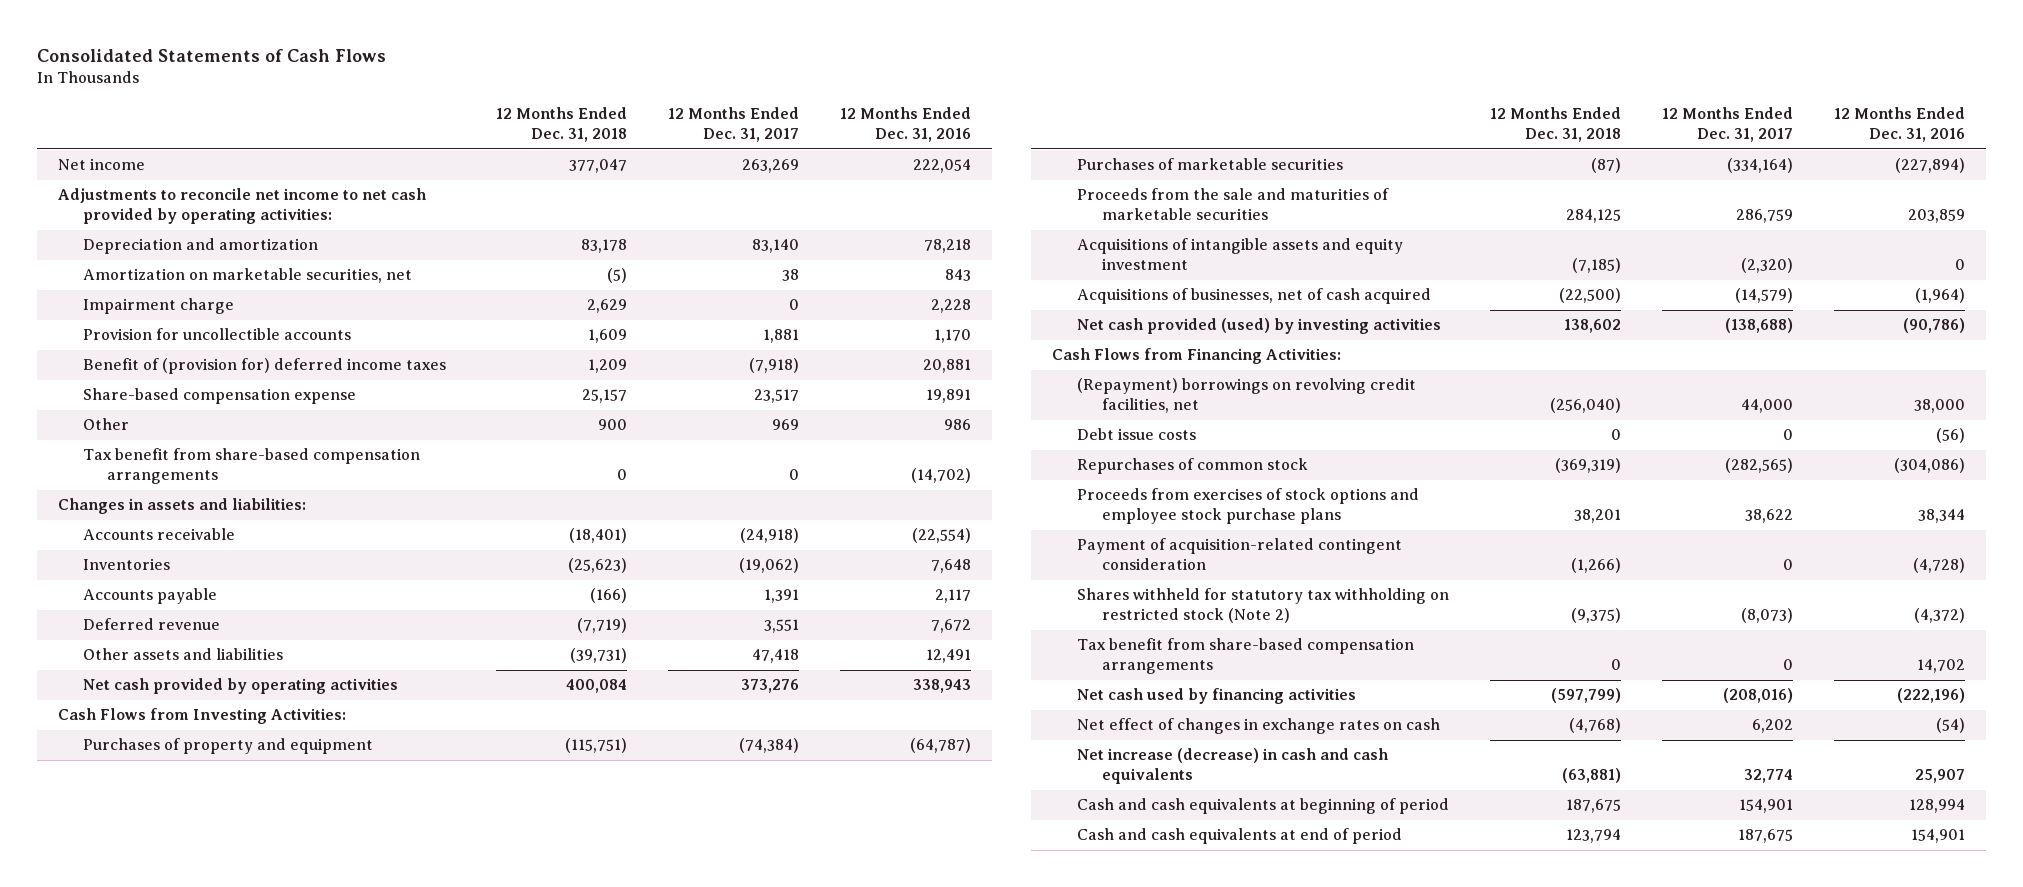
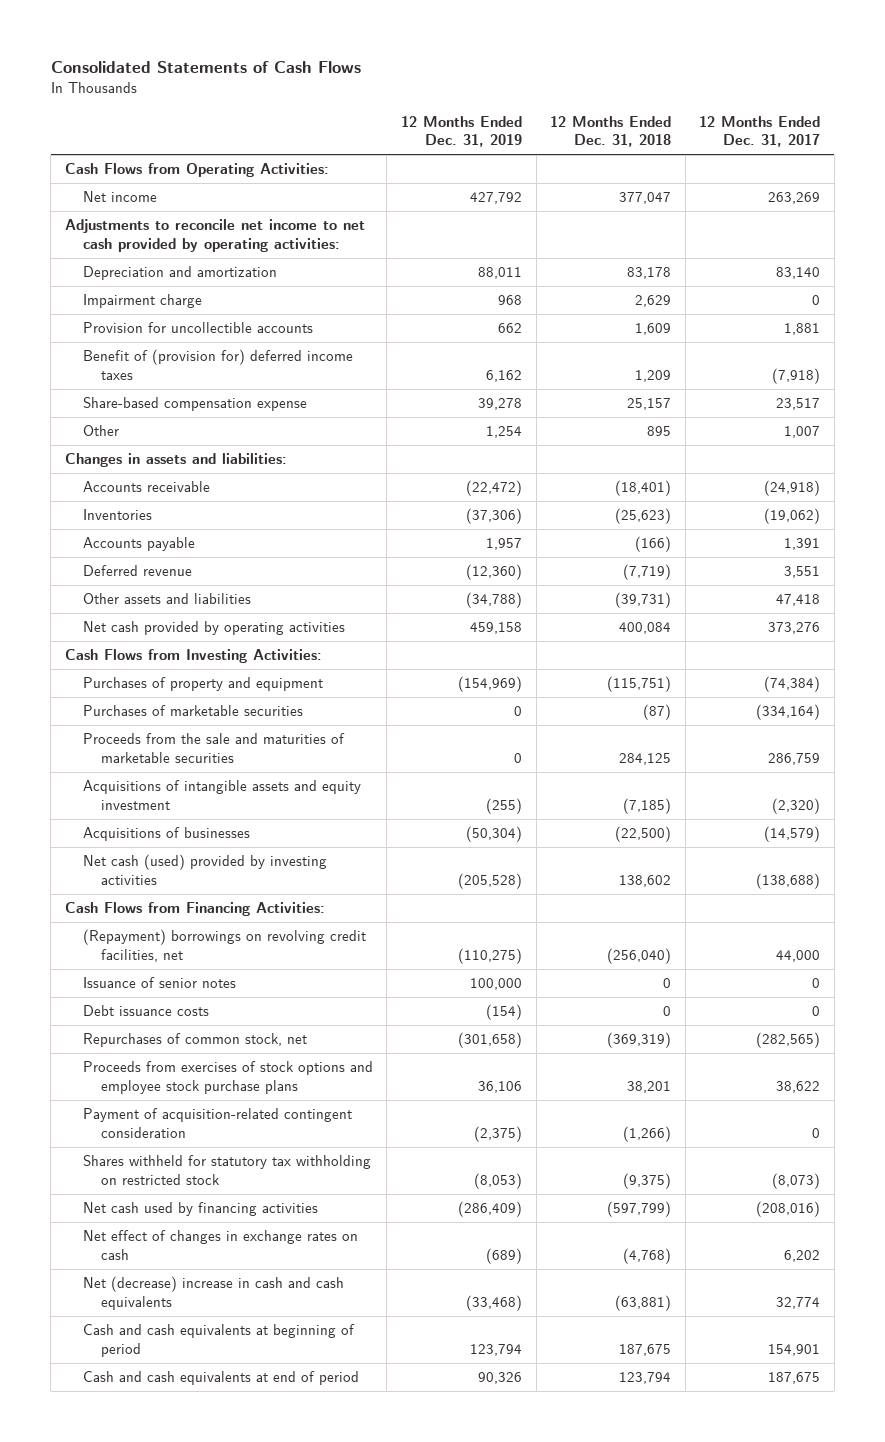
[840,107,972,143] 12 Months Ended Dec. 31, 2016 -> none
none -> [400,115,522,148] 12 Months Ended Dec. 31, 2019
none -> [64,163,329,178] Cash Flows from Operating Activities:
[82,268,412,284] Amortization on marketable securities, net -> none
[82,448,420,485] Tax benefit from share-based compensation arrangements -> none
[597,419,627,431] 900 -> [647,426,672,437] 895
[771,419,799,431] 969 -> [784,426,821,439] 1,007
[1076,288,1431,305] Acquisitions of businesses, net of cash acquired -> [82,827,250,842] Acquisitions of businesses
[1076,318,1441,335] Net cash provided (used) by investing activities -> [82,854,327,885] Net cash (used) provided by investing activities
none -> [82,977,236,989] Issuance of senior notes
[1076,428,1196,441] Debt issue costs -> [82,1005,209,1017] Debt issuance costs
[1076,458,1308,475] Repurchases of common stock -> [82,1033,307,1048] Repurchases of common stock, net
[1076,638,1414,675] Tax benefit from share-based compensation arrangements -> none
[1076,588,1449,624] Shares withheld for statutory tax withholding on restricted stock (Note 2) -> [82,1155,371,1185] Shares withheld for statutory tax withholding on restricted stock
[1076,748,1388,785] Net increase (decrease) in cash and cash equivalents -> [82,1276,344,1310] Net (decrease) increase in cash and cash equivalents

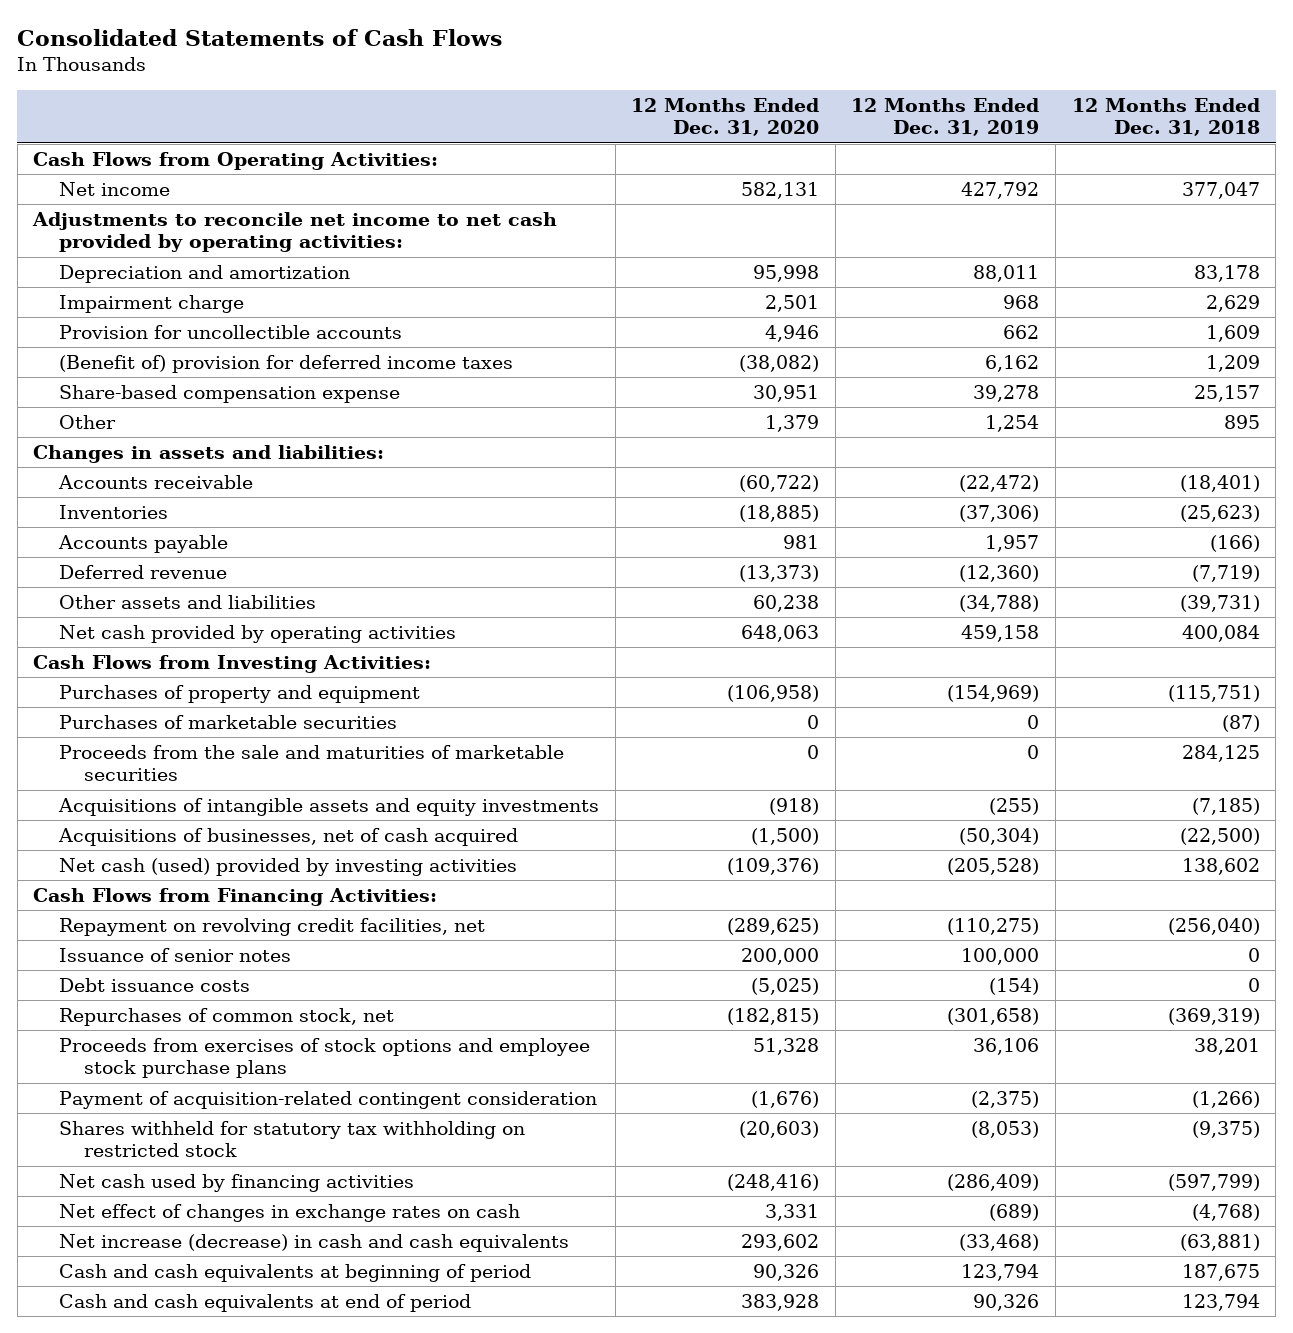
[699,115,821,148] 12 Months Ended Dec. 31, 2017 -> none
none -> [631,97,820,137] 12 Months Ended Dec. 31, 2020
[82,349,353,380] Benefit of (provision for) deferred income taxes -> [58,354,513,373] (Benefit of) provision for deferred income taxes
[82,780,361,810] Acquisitions of intangible assets and equity investment -> [57,797,599,816] Acquisitions of intangible assets and equity investments
[82,827,250,842] Acquisitions of businesses -> [57,827,518,846] Acquisitions of businesses, net of cash acquired
[82,929,366,962] (Repayment) borrowings on revolving credit facilities, net -> [58,917,485,936] Repayment on revolving credit facilities, net
[82,1276,344,1310] Net (decrease) increase in cash and cash equivalents -> [58,1233,569,1252] Net increase (decrease) in cash and cash equivalents

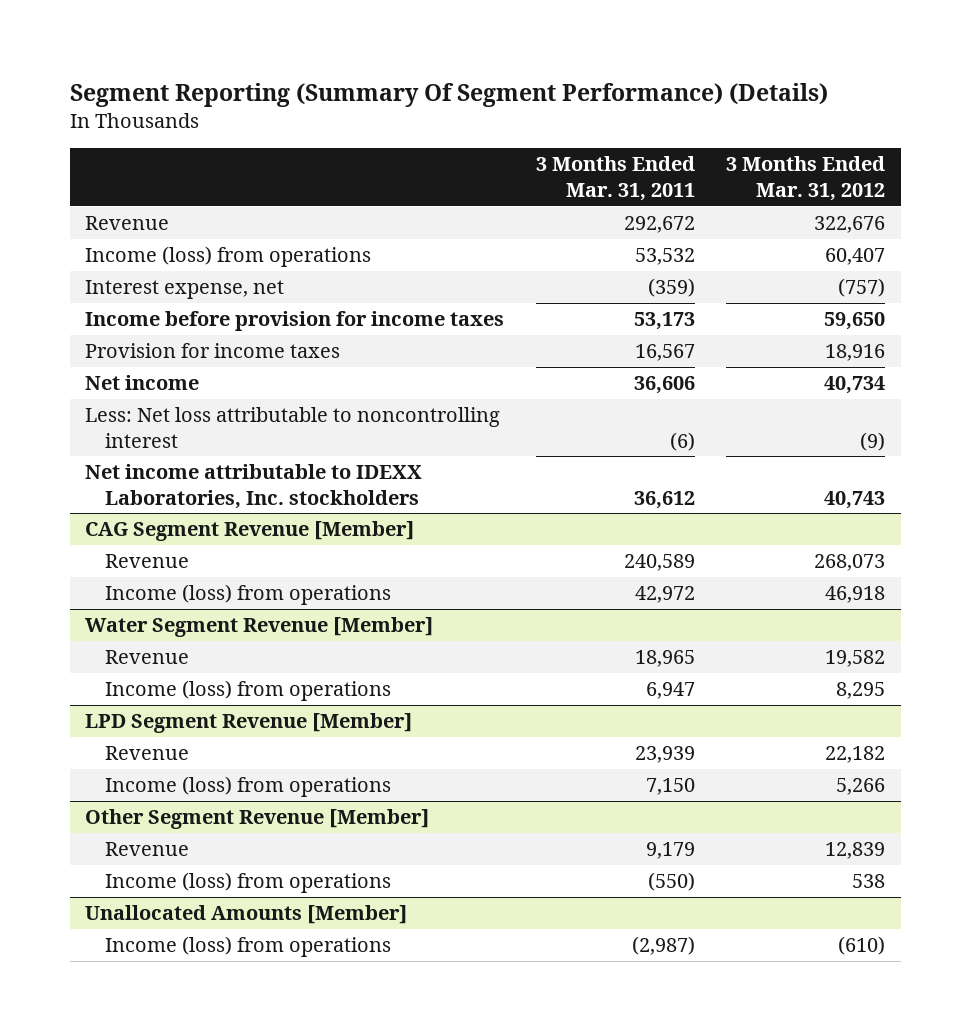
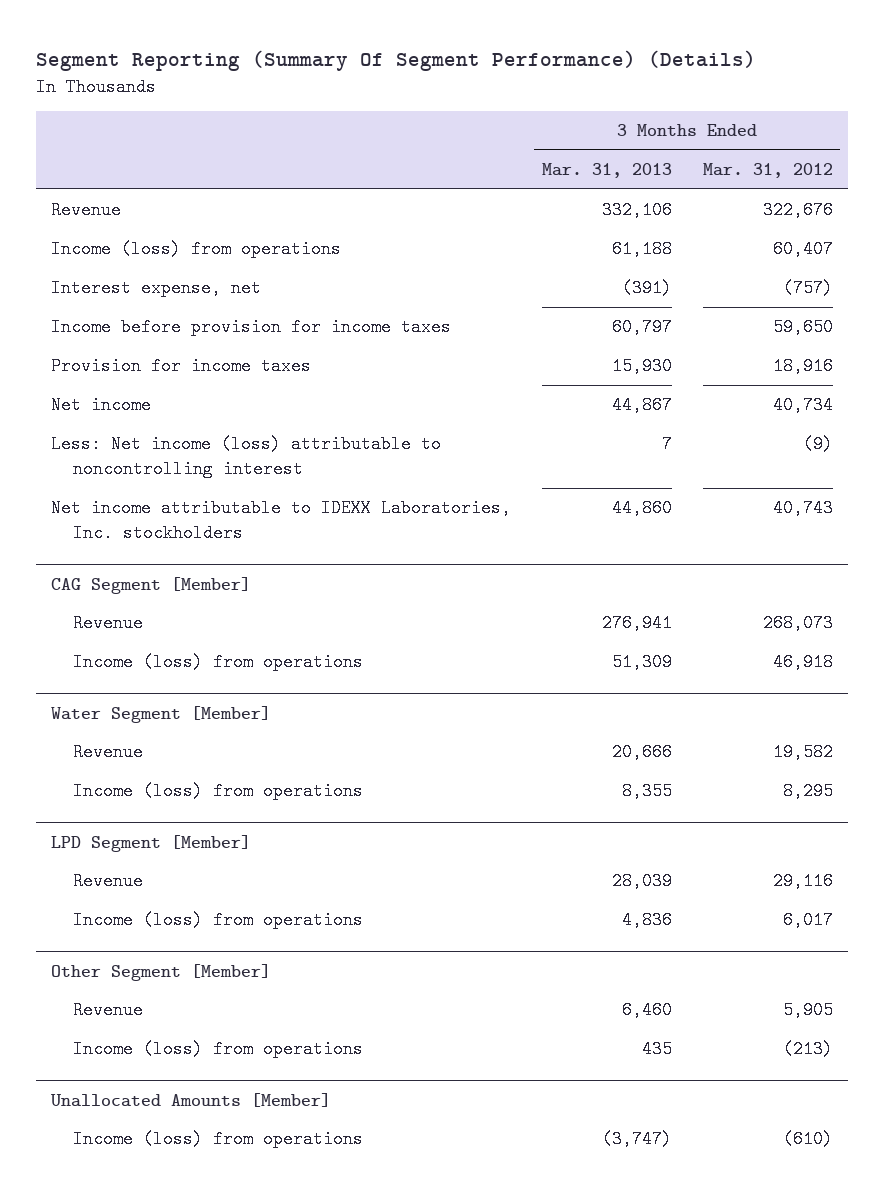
[535,156,695,202] 3 Months Ended Mar. 31, 2011 -> none
none -> [541,163,672,179] Mar. 31, 2013
[85,407,501,448] Less: Net loss attributable to noncontrolling interest -> [51,435,442,479] Less: Net income (loss) attributable to noncontrolling interest
[85,521,415,542] CAG Segment Revenue [Member] -> [51,576,252,594] CAG Segment [Member]
[85,617,434,638] Water Segment Revenue [Member] -> [51,705,272,723] Water Segment [Member]
[85,713,413,734] LPD Segment Revenue [Member] -> [51,834,252,852] LPD Segment [Member]
[825,746,886,764] 22,182 -> [772,872,833,891] 29,116
[836,778,886,796] 5,266 -> [782,911,833,930] 6,017
[85,809,430,830] Other Segment Revenue [Member] -> [51,963,272,981] Other Segment [Member]
[825,842,886,860] 12,839 -> [782,1001,833,1020] 5,905
[852,874,886,889] 538 -> [782,1040,833,1059] (213)

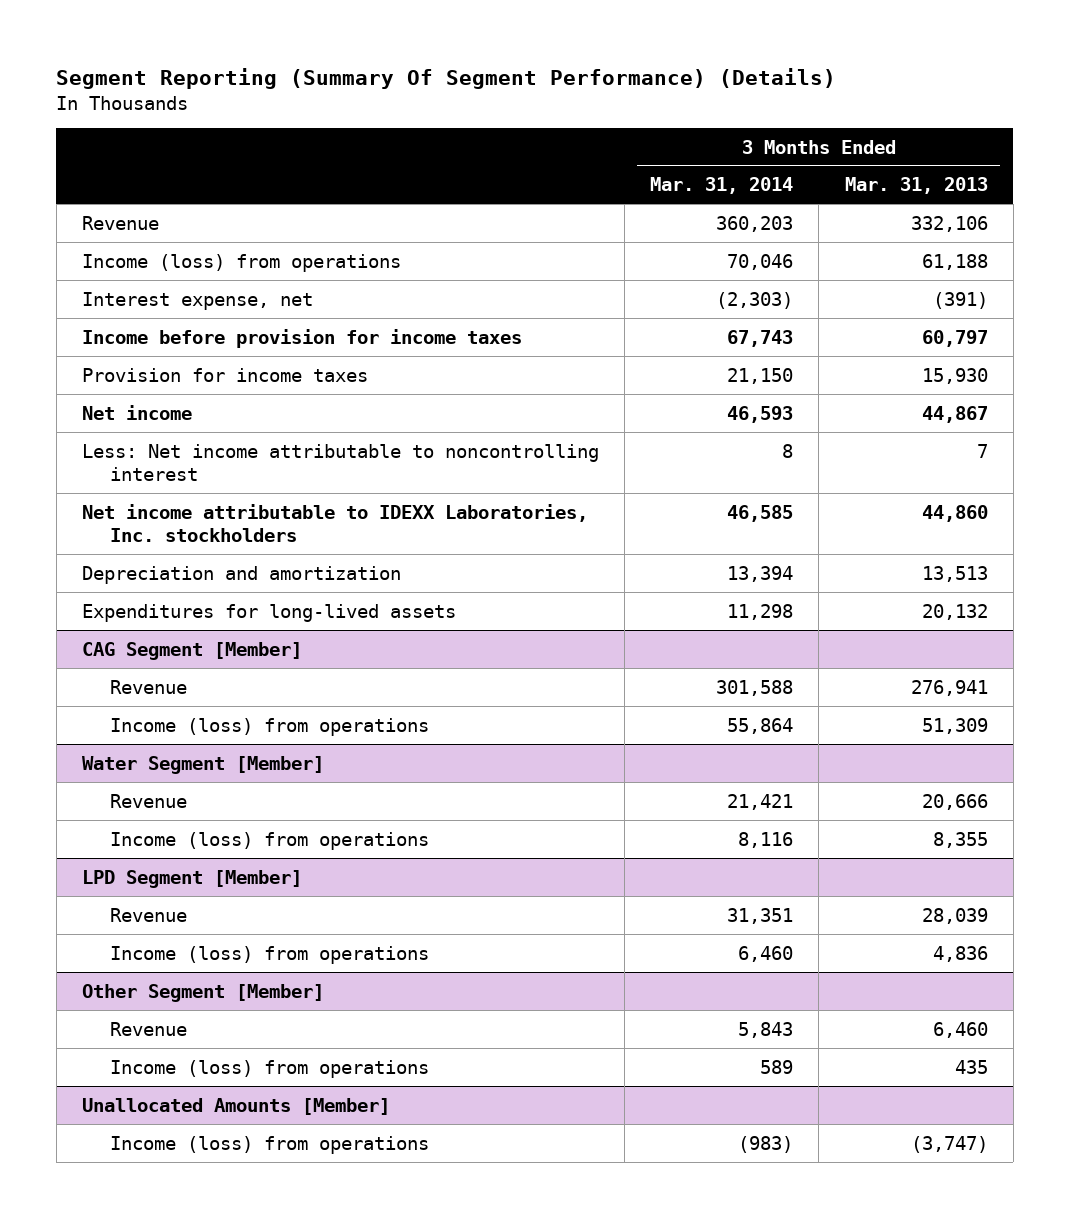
[702,163,833,179] Mar. 31, 2012 -> none
none -> [650,177,794,195] Mar. 31, 2014
[51,435,442,479] Less: Net income (loss) attributable to noncontrolling interest -> [81,443,599,481] Less: Net income attributable to noncontrolling interest
none -> [81,565,401,584] Depreciation and amortization
none -> [81,603,456,622] Expenditures for long-lived assets

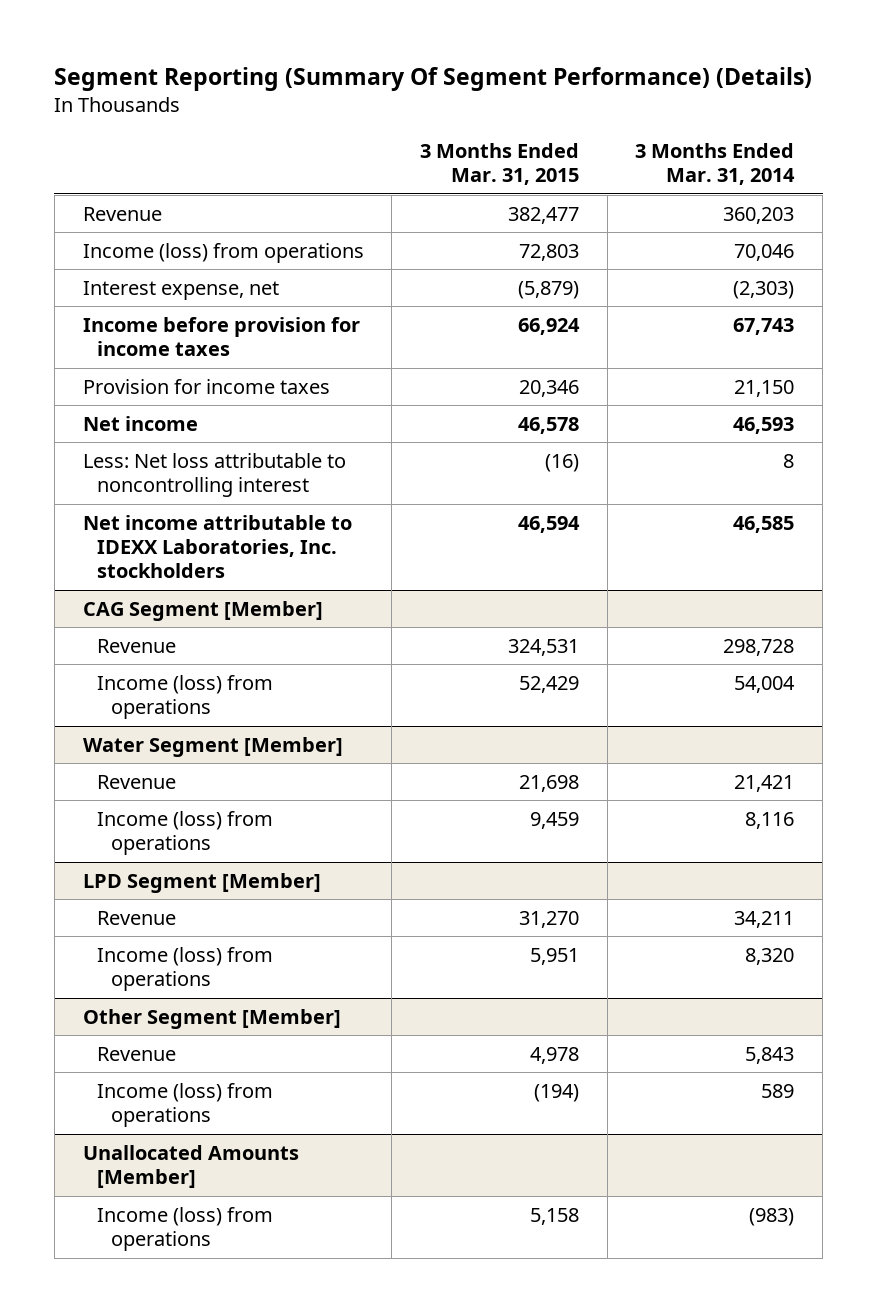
[844,177,988,195] Mar. 31, 2013 -> none
none -> [420,142,580,186] 3 Months Ended Mar. 31, 2015
[81,443,599,481] Less: Net income attributable to noncontrolling interest -> [82,452,346,498] Less: Net loss attributable to noncontrolling interest
[81,565,401,584] Depreciation and amortization -> none
[81,603,456,622] Expenditures for long-lived assets -> none
[716,679,794,696] 301,588 -> [723,638,795,656] 298,728
[727,717,794,734] 55,864 -> [734,675,796,693] 54,004
[727,907,794,924] 31,351 -> [734,910,795,928] 34,211
[738,945,794,962] 6,460 -> [745,947,795,965] 8,320

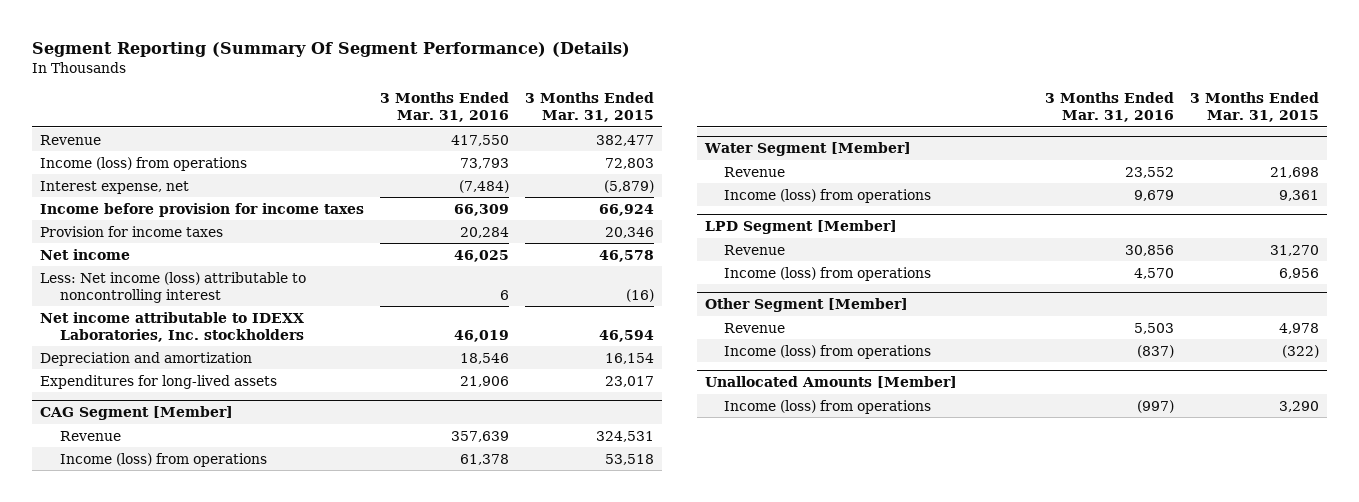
[635,142,796,186] 3 Months Ended Mar. 31, 2014 -> none
none -> [380,92,510,123] 3 Months Ended Mar. 31, 2016
[82,452,346,498] Less: Net loss attributable to noncontrolling interest -> [40,271,307,303] Less: Net income (loss) attributable to noncontrolling interest
none -> [40,351,253,366] Depreciation and amortization
none -> [40,374,278,389] Expenditures for long-lived assets
[519,675,580,693] 52,429 -> [605,453,655,465] 53,518
[530,811,580,829] 9,459 -> [1278,189,1319,201] 9,361
[530,947,580,965] 5,951 -> [1278,267,1319,279] 6,956
[534,1083,580,1102] (194) -> [1281,344,1319,358] (322)
[530,1207,580,1225] 5,158 -> [1278,400,1319,412] 3,290

